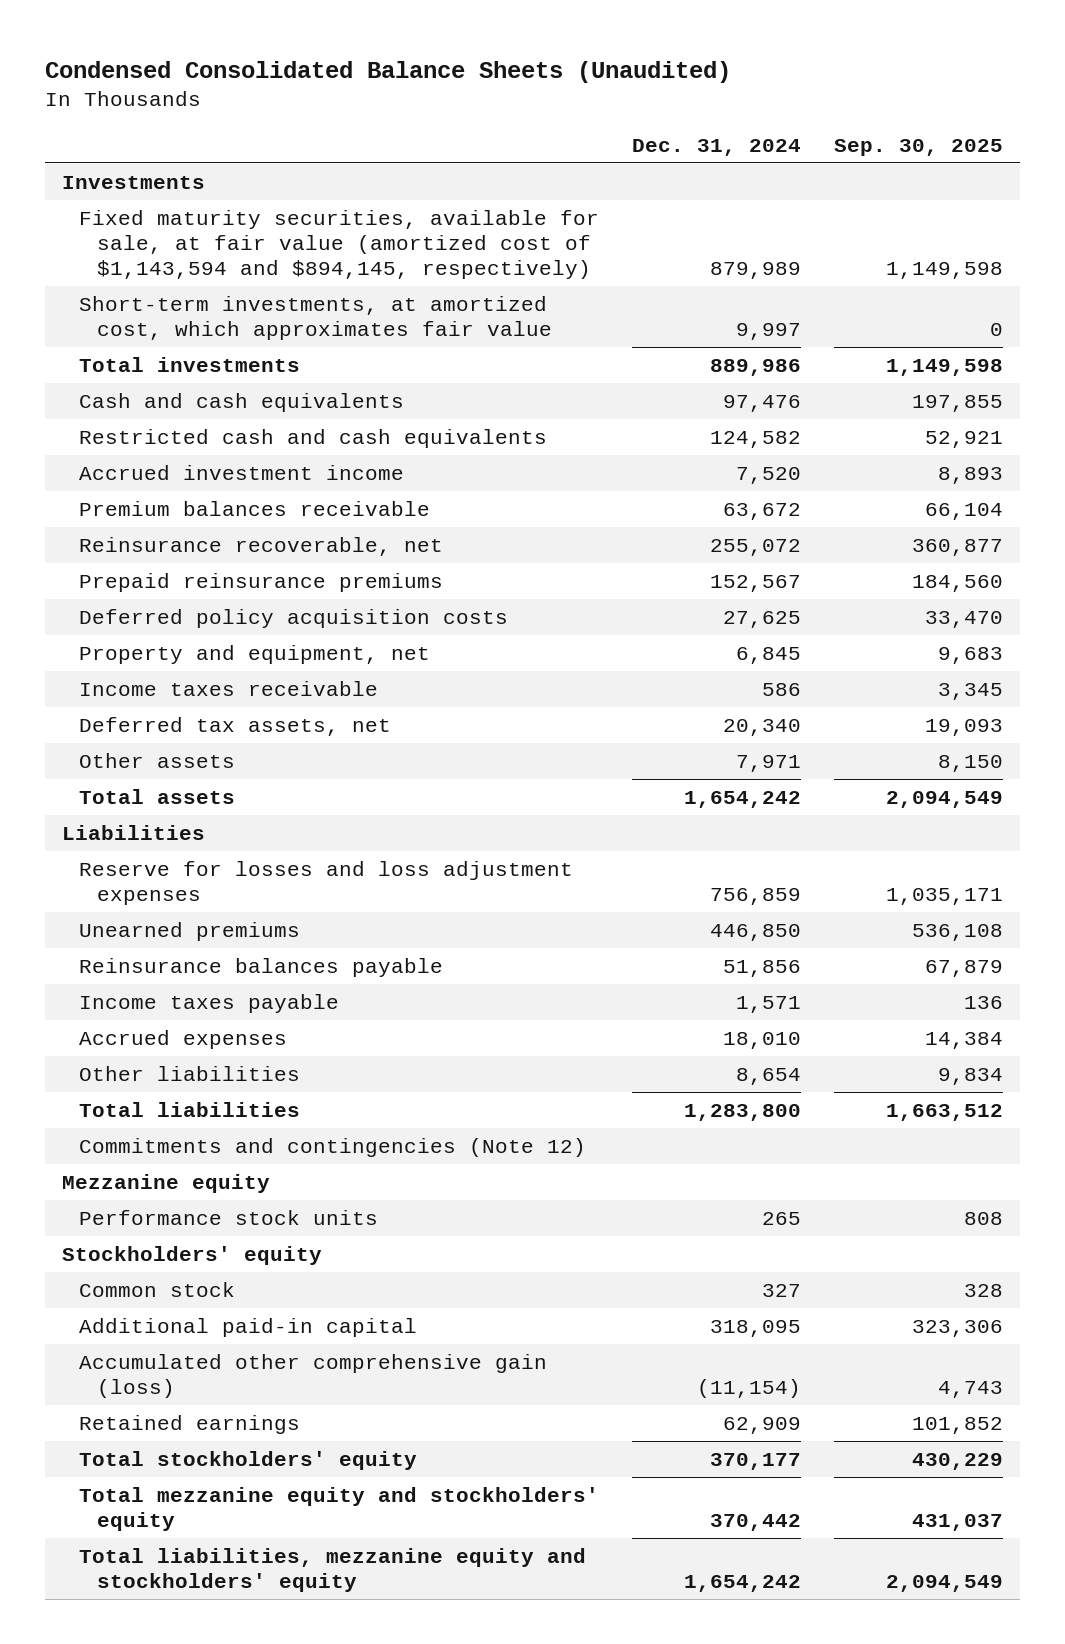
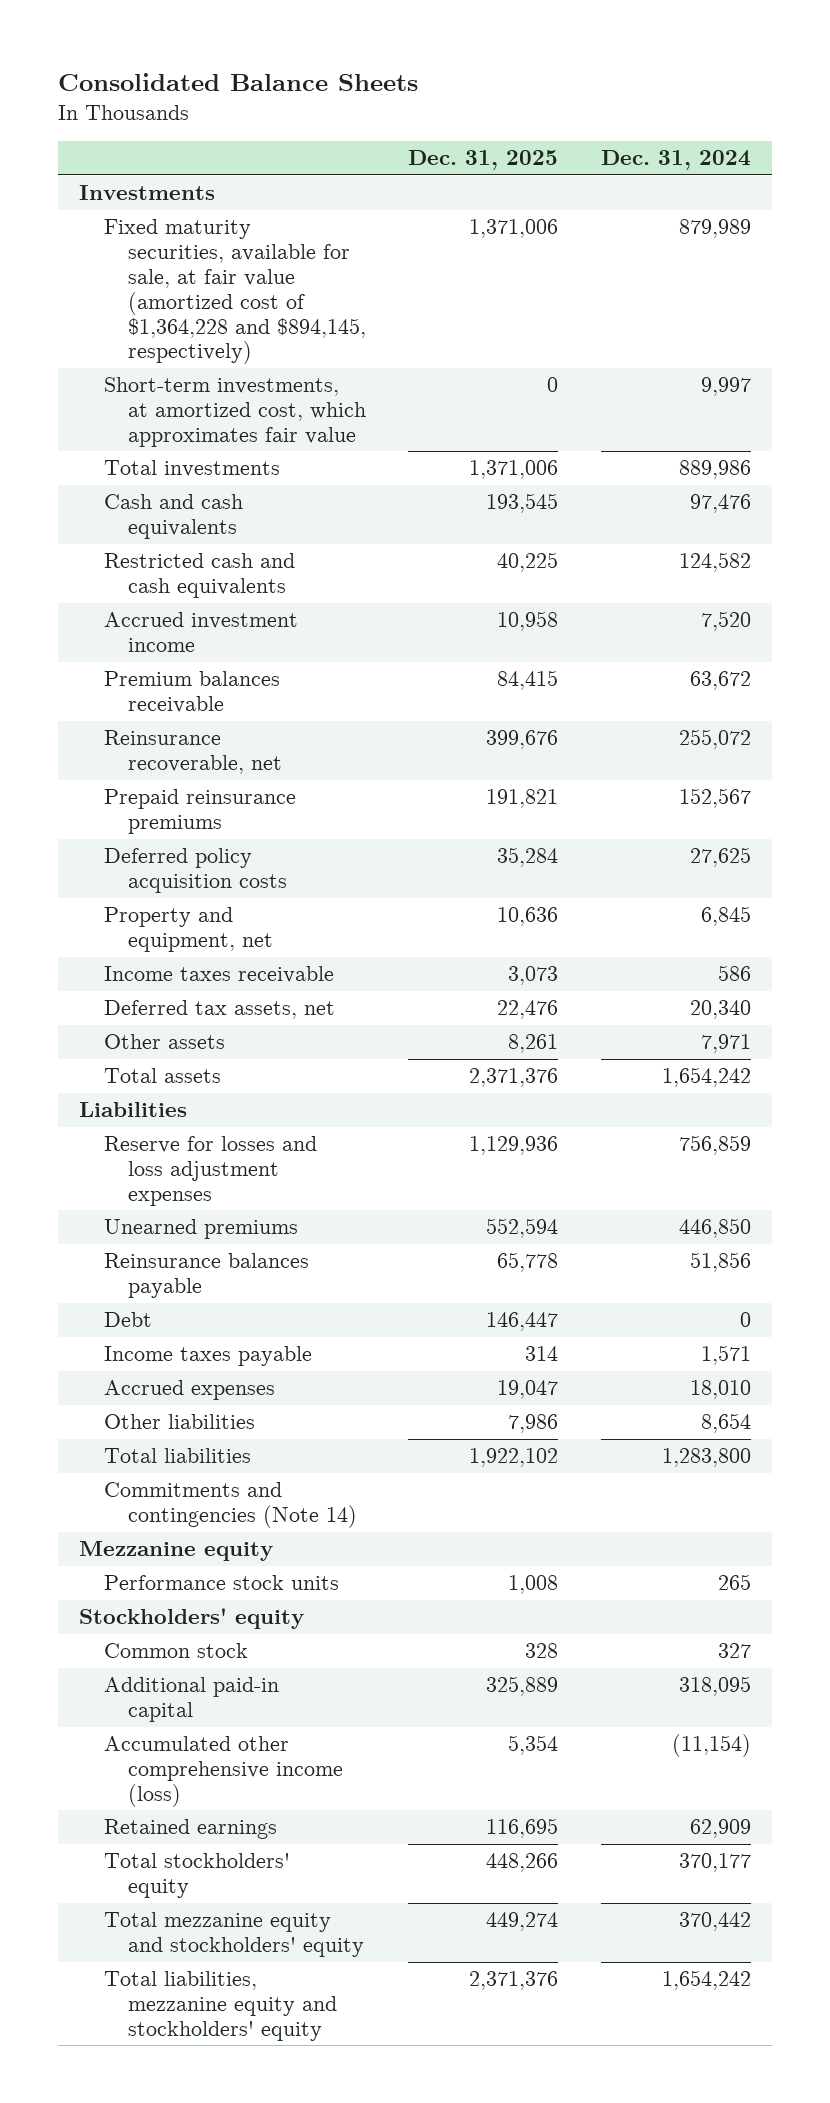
[45,60,732,83] Condensed Consolidated Balance Sheets (Unaudited) -> [57,72,418,91] Consolidated Balance Sheets
[834,138,1004,156] Sep. 30, 2025 -> none
none -> [408,150,559,171] Dec. 31, 2025
[79,209,600,280] Fixed maturity securities, available for sale, at fair value (amortized cost of $1,143,594 and $894,145, respectively) -> [103,219,367,365] Fixed maturity securities, available for sale, at fair value (amortized cost of $1,364,228 and $894,145, respectively)
none -> [103,1312,152,1328] Debt
[79,1137,587,1157] Commitments and contingencies (Note 12) -> [103,1482,358,1529] Commitments and contingencies (Note 14)
[79,1353,548,1399] Accumulated other comprehensive gain (loss) -> [103,1736,344,1807] Accumulated other comprehensive income (loss)

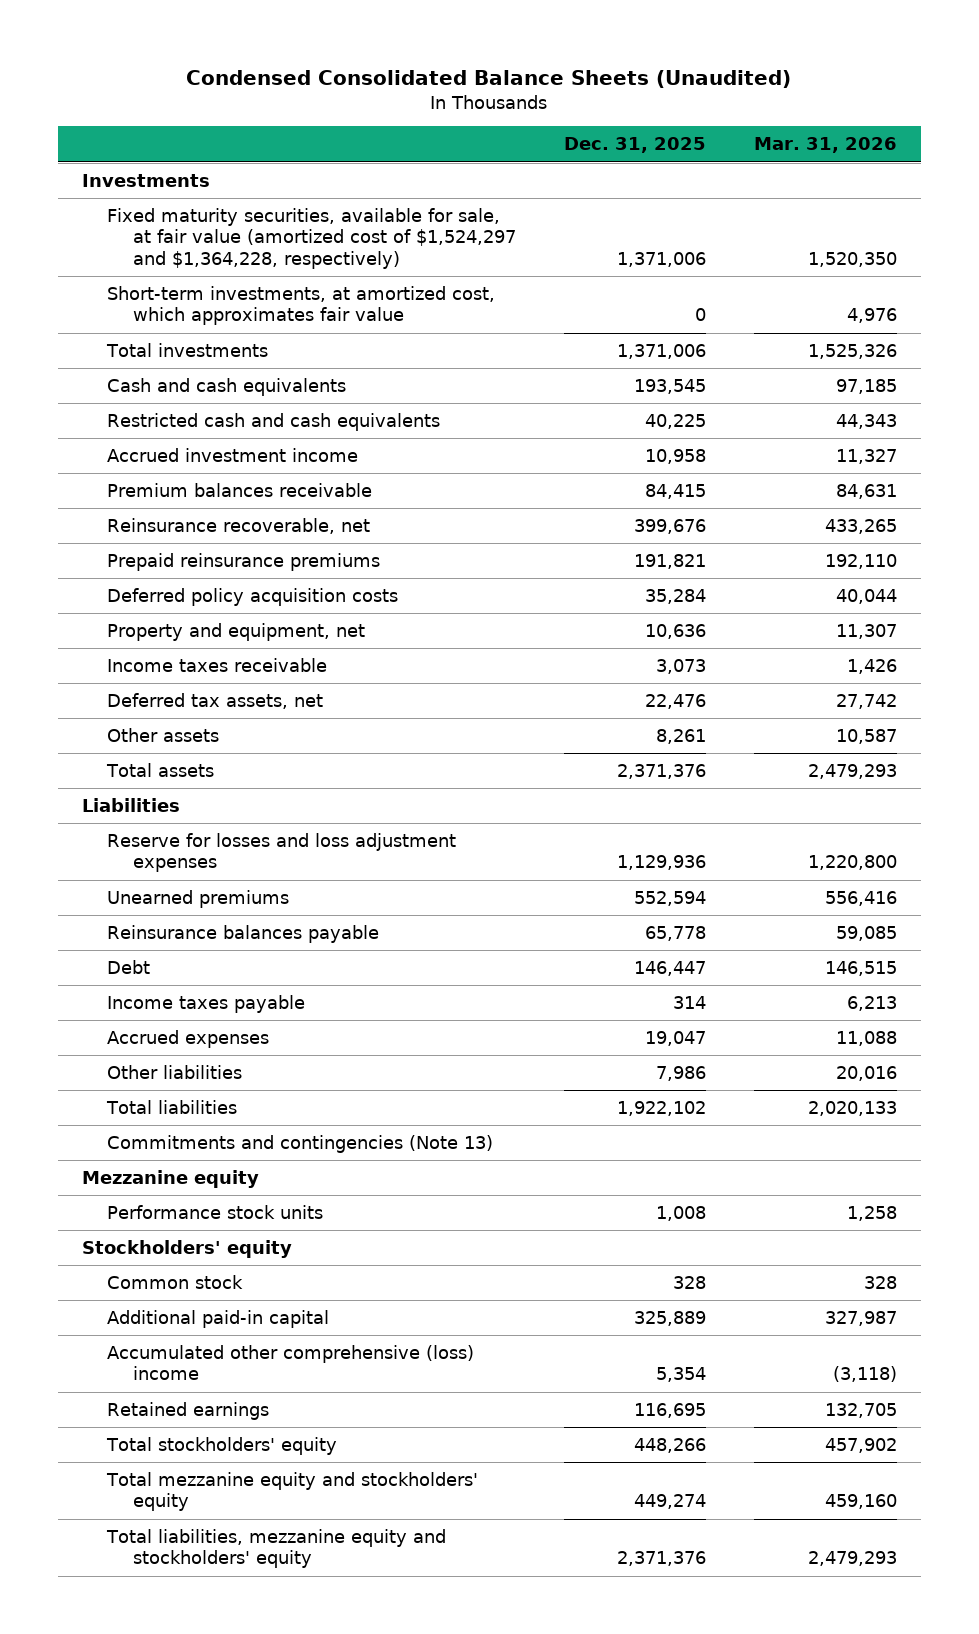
[57,72,418,91] Consolidated Balance Sheets -> [186,70,792,89] Condensed Consolidated Balance Sheets (Unaudited)
[600,150,751,171] Dec. 31, 2024 -> none
none -> [754,137,898,154] Mar. 31, 2026
[103,219,367,365] Fixed maturity securities, available for sale, at fair value (amortized cost of $1,364,228 and $894,145, respectively) -> [107,208,516,269] Fixed maturity securities, available for sale, at fair value (amortized cost of $1,524,297 and $1,364,228, respectively)
[103,1482,358,1529] Commitments and contingencies (Note 14) -> [107,1135,494,1154] Commitments and contingencies (Note 13)
[103,1736,344,1807] Accumulated other comprehensive income (loss) -> [107,1345,475,1381] Accumulated other comprehensive (loss) income

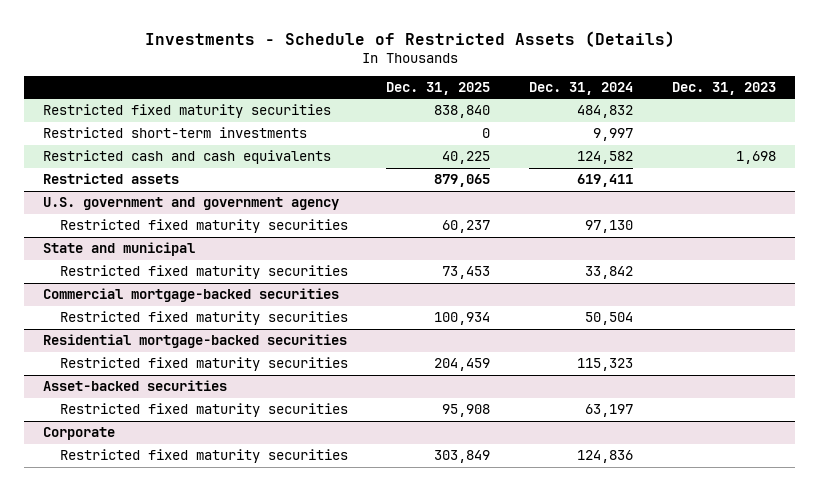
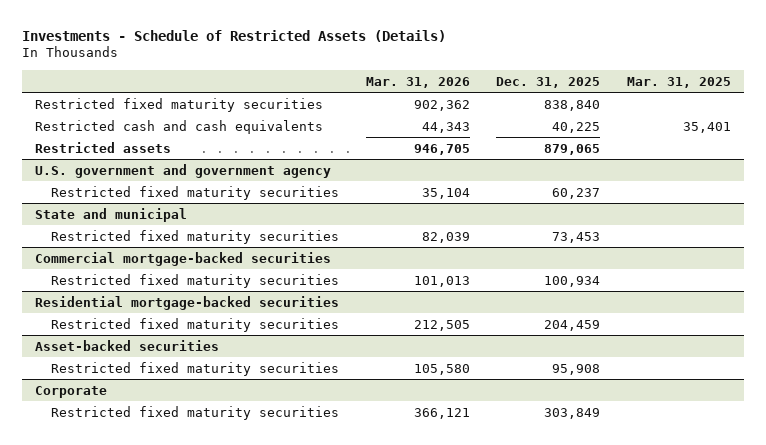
[529,82,634,96] Dec. 31, 2024 -> none
[672,82,777,96] Dec. 31, 2023 -> none
none -> [365,76,470,88] Mar. 31, 2026
none -> [626,76,731,88] Mar. 31, 2025
[43,127,308,139] Restricted short-term investments -> none

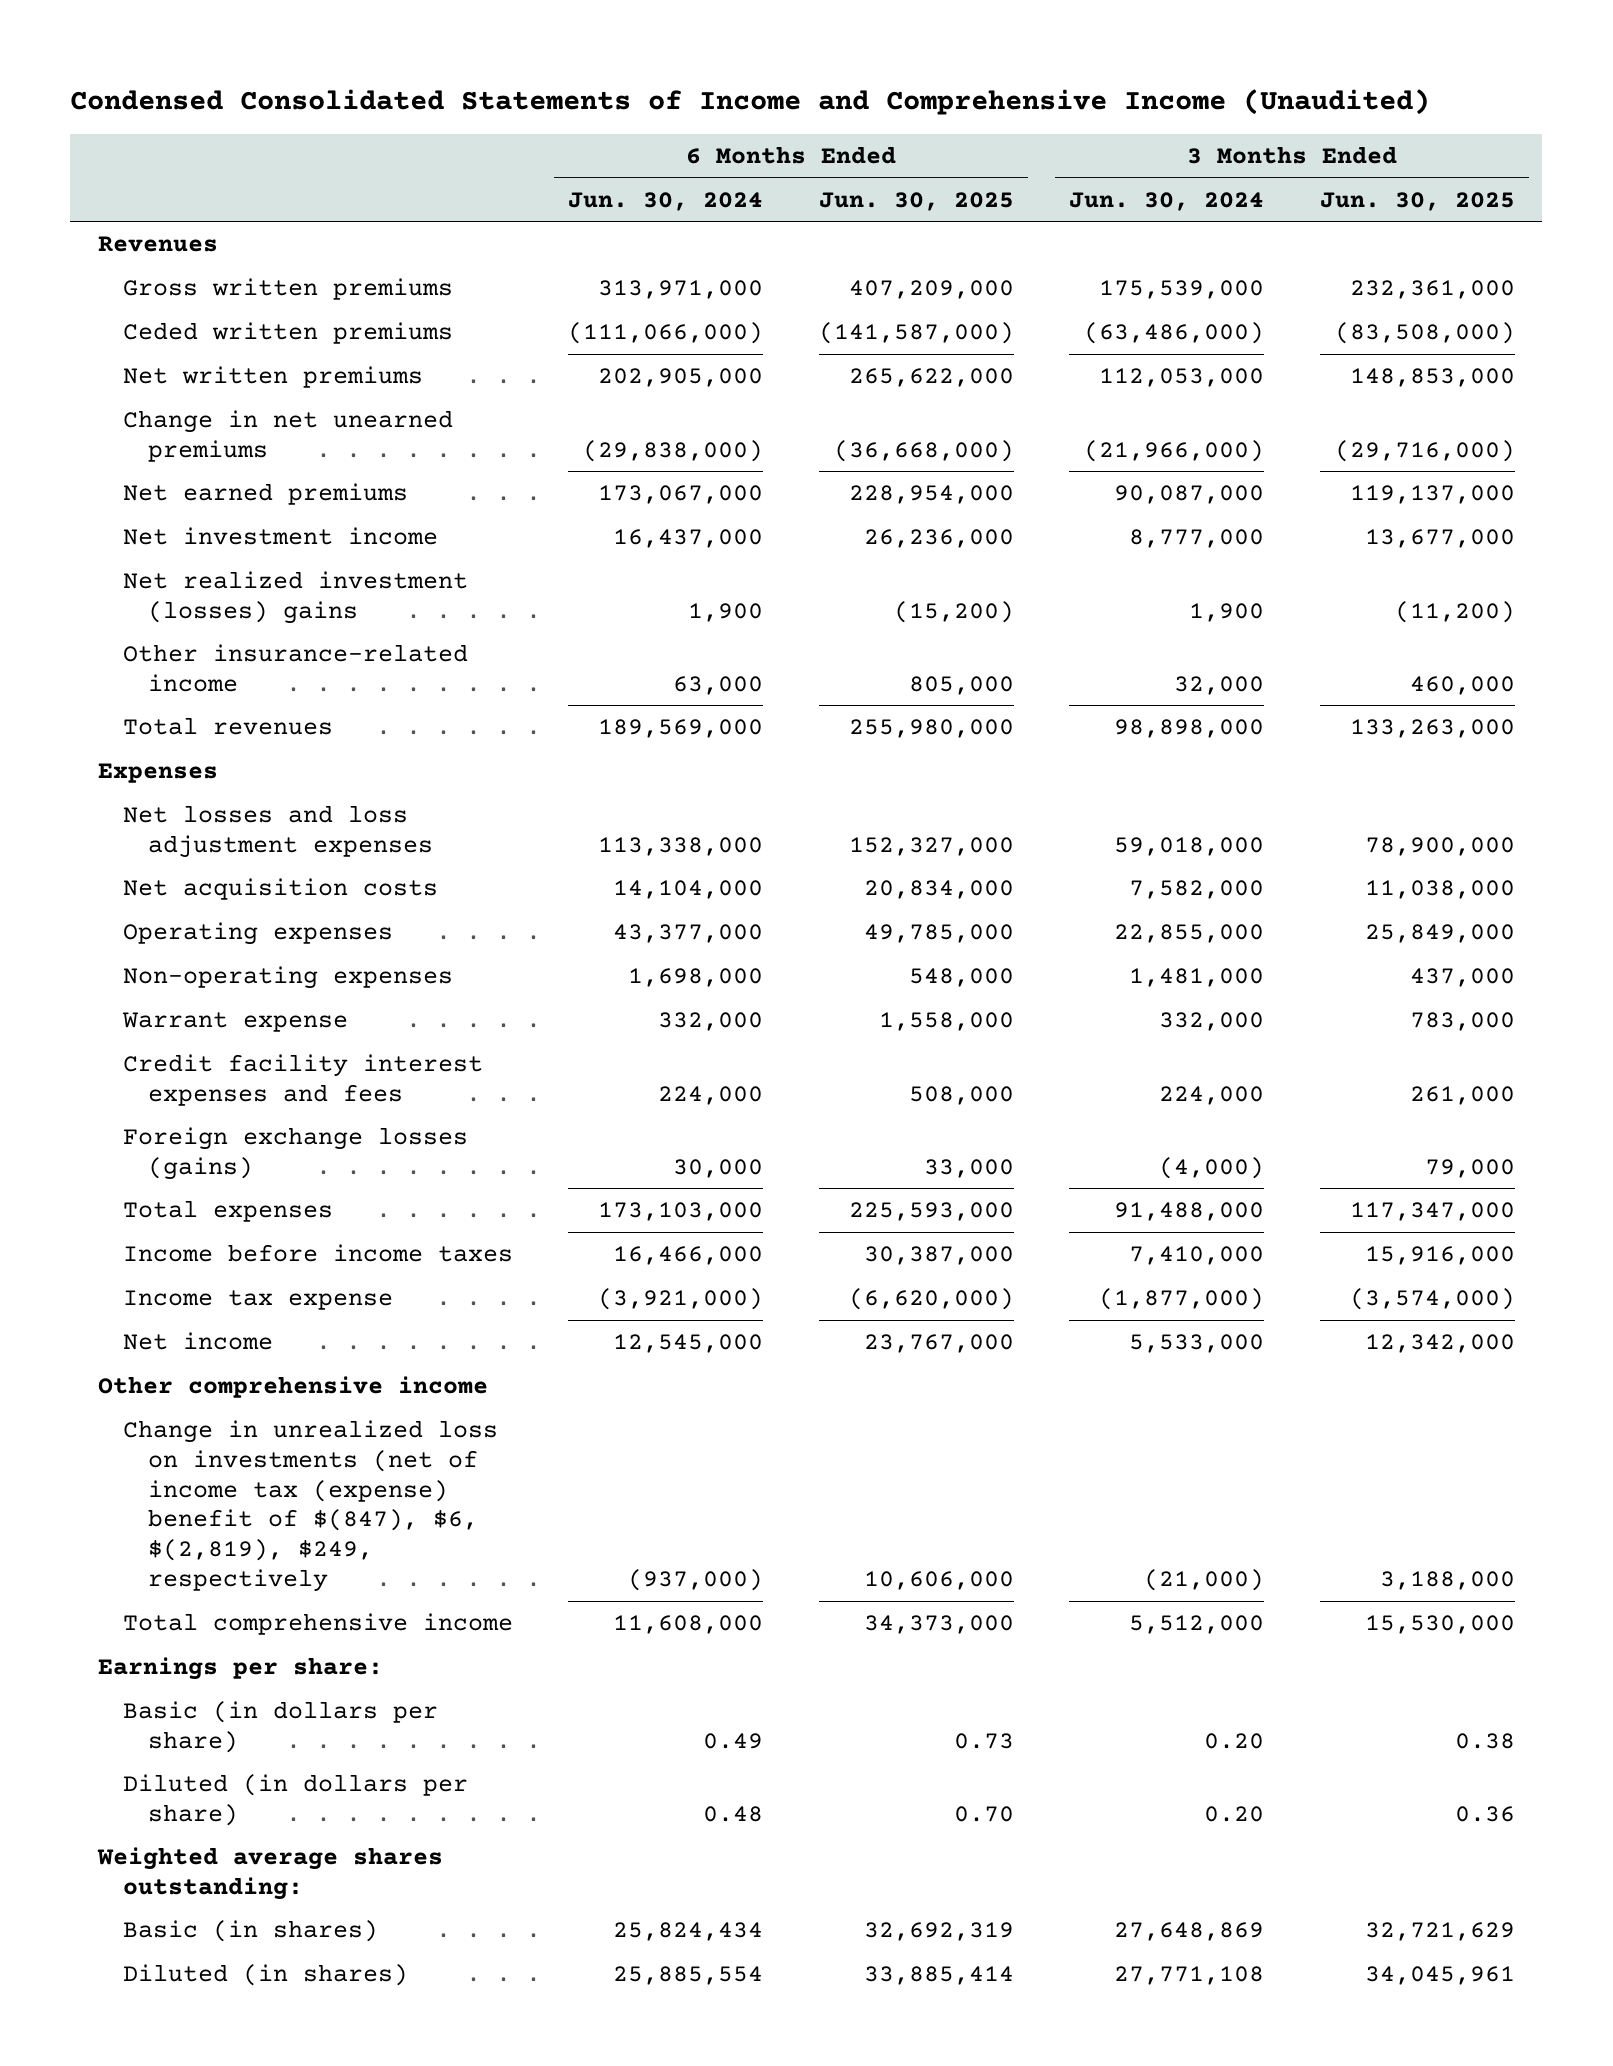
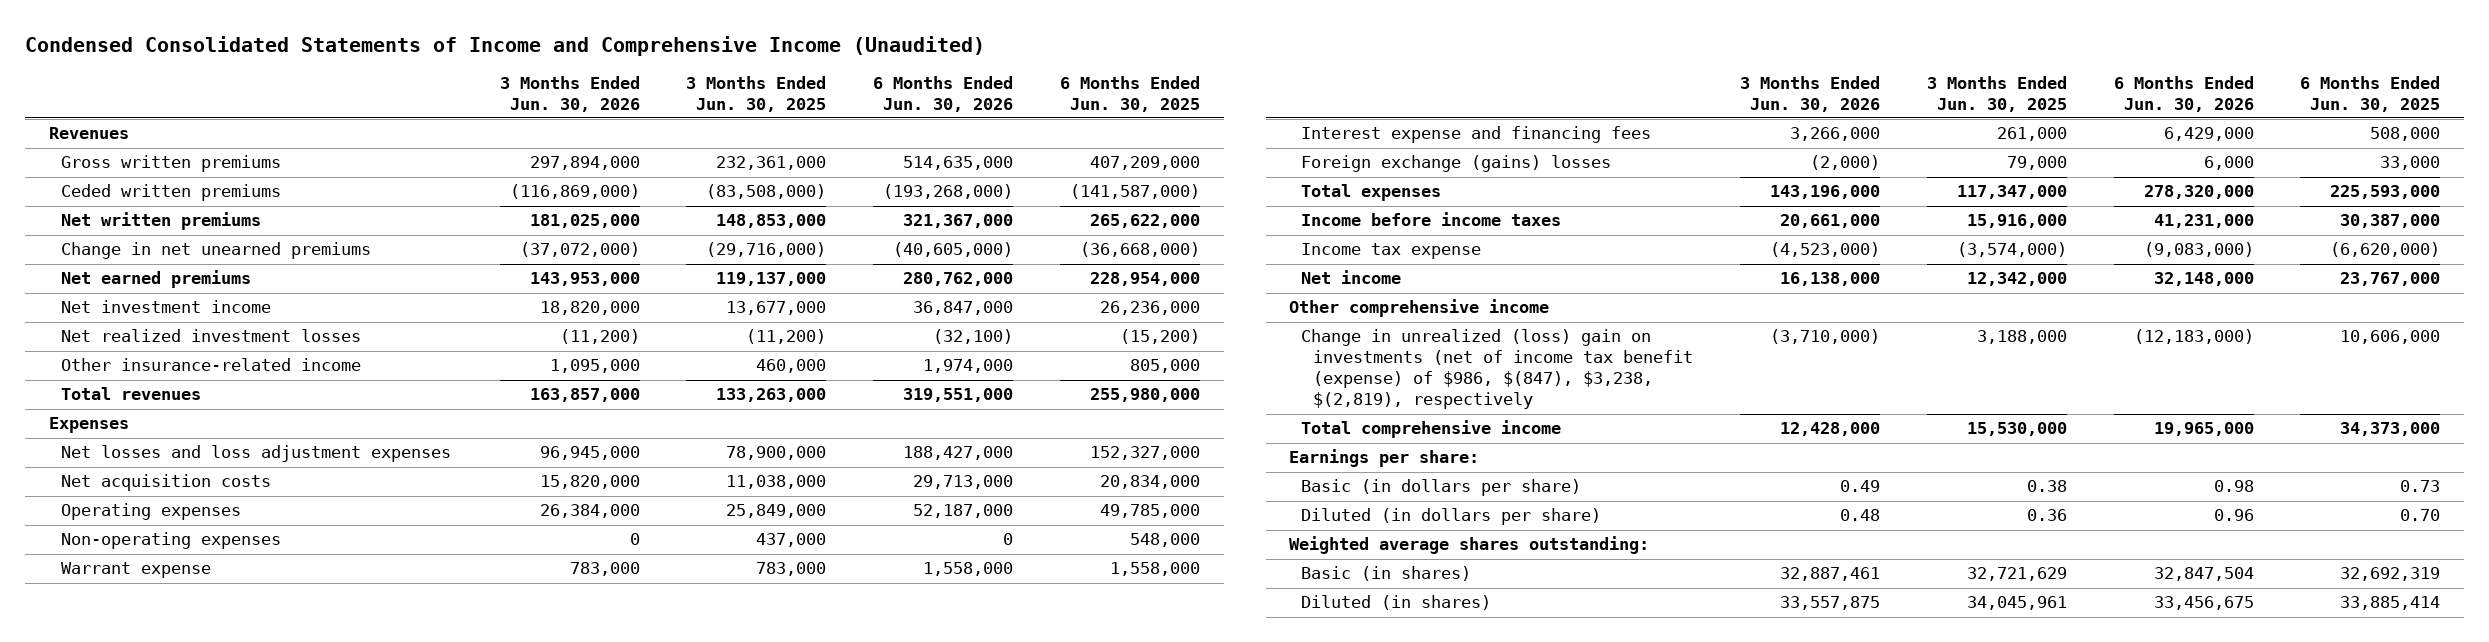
[568,191,764,211] Jun. 30, 2024 -> none
[1069,191,1265,211] Jun. 30, 2024 -> none
none -> [499,75,640,112] 3 Months Ended Jun. 30, 2026
none -> [873,75,1014,112] 6 Months Ended Jun. 30, 2026
[122,571,468,624] Net realized investment (losses) gains -> [60,329,361,343] Net realized investment losses
[122,1054,483,1106] Credit facility interest expenses and fees -> [1301,126,1652,144] Interest expense and financing fees
[122,1127,468,1180] Foreign exchange losses (gains) -> [1301,155,1612,173] Foreign exchange (gains) losses
[122,1420,498,1593] Change in unrealized loss on investments (net of income tax (expense) benefit of $(847), $6, $(2,819), $249, respectively -> [1301,329,1693,410] Change in unrealized (loss) gain on investments (net of income tax benefit (expense) of $986, $(847), $3,238, $(2,819), respectively

